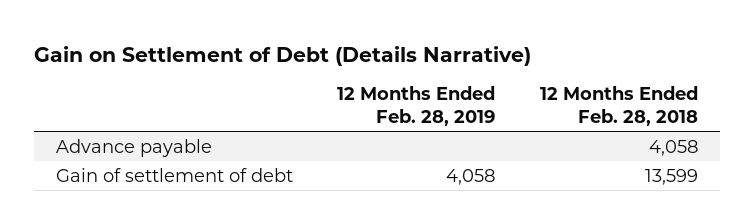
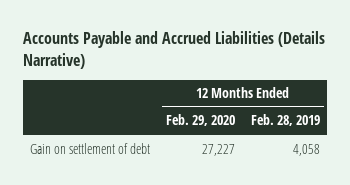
[33,45,531,66] Gain on Settlement of Debt (Details Narrative) -> [22,31,325,69] Accounts Payable and Accrued Liabilities (Details Narrative)
[539,86,698,127] 12 Months Ended Feb. 28, 2018 -> none
none -> [166,114,236,127] Feb. 29, 2020
[56,138,213,157] Advance payable -> none
[56,167,294,182] Gain of settlement of debt -> [30,142,151,154] Gain on settlement of debt

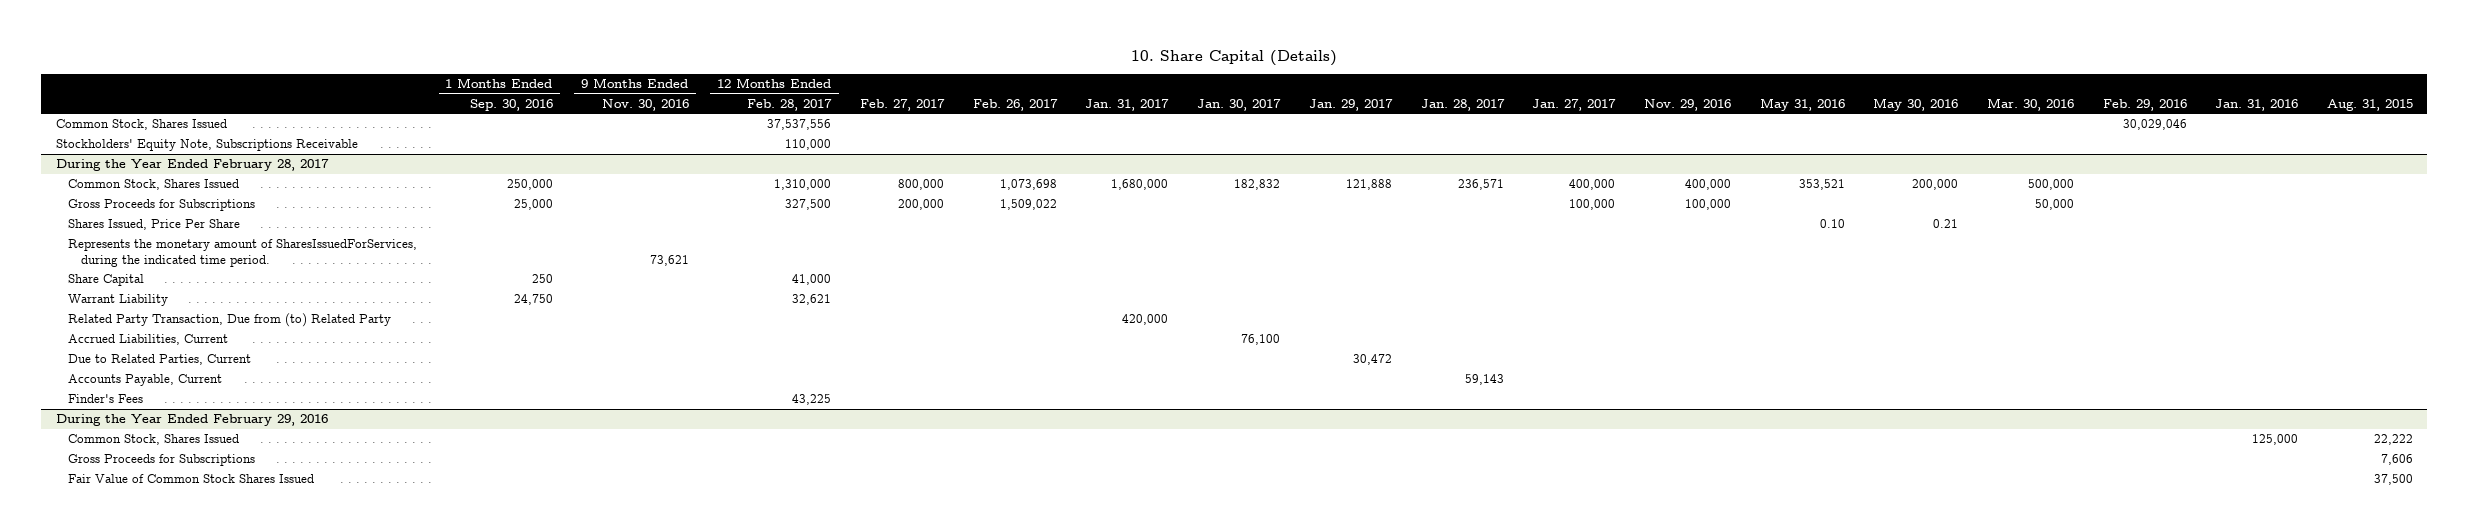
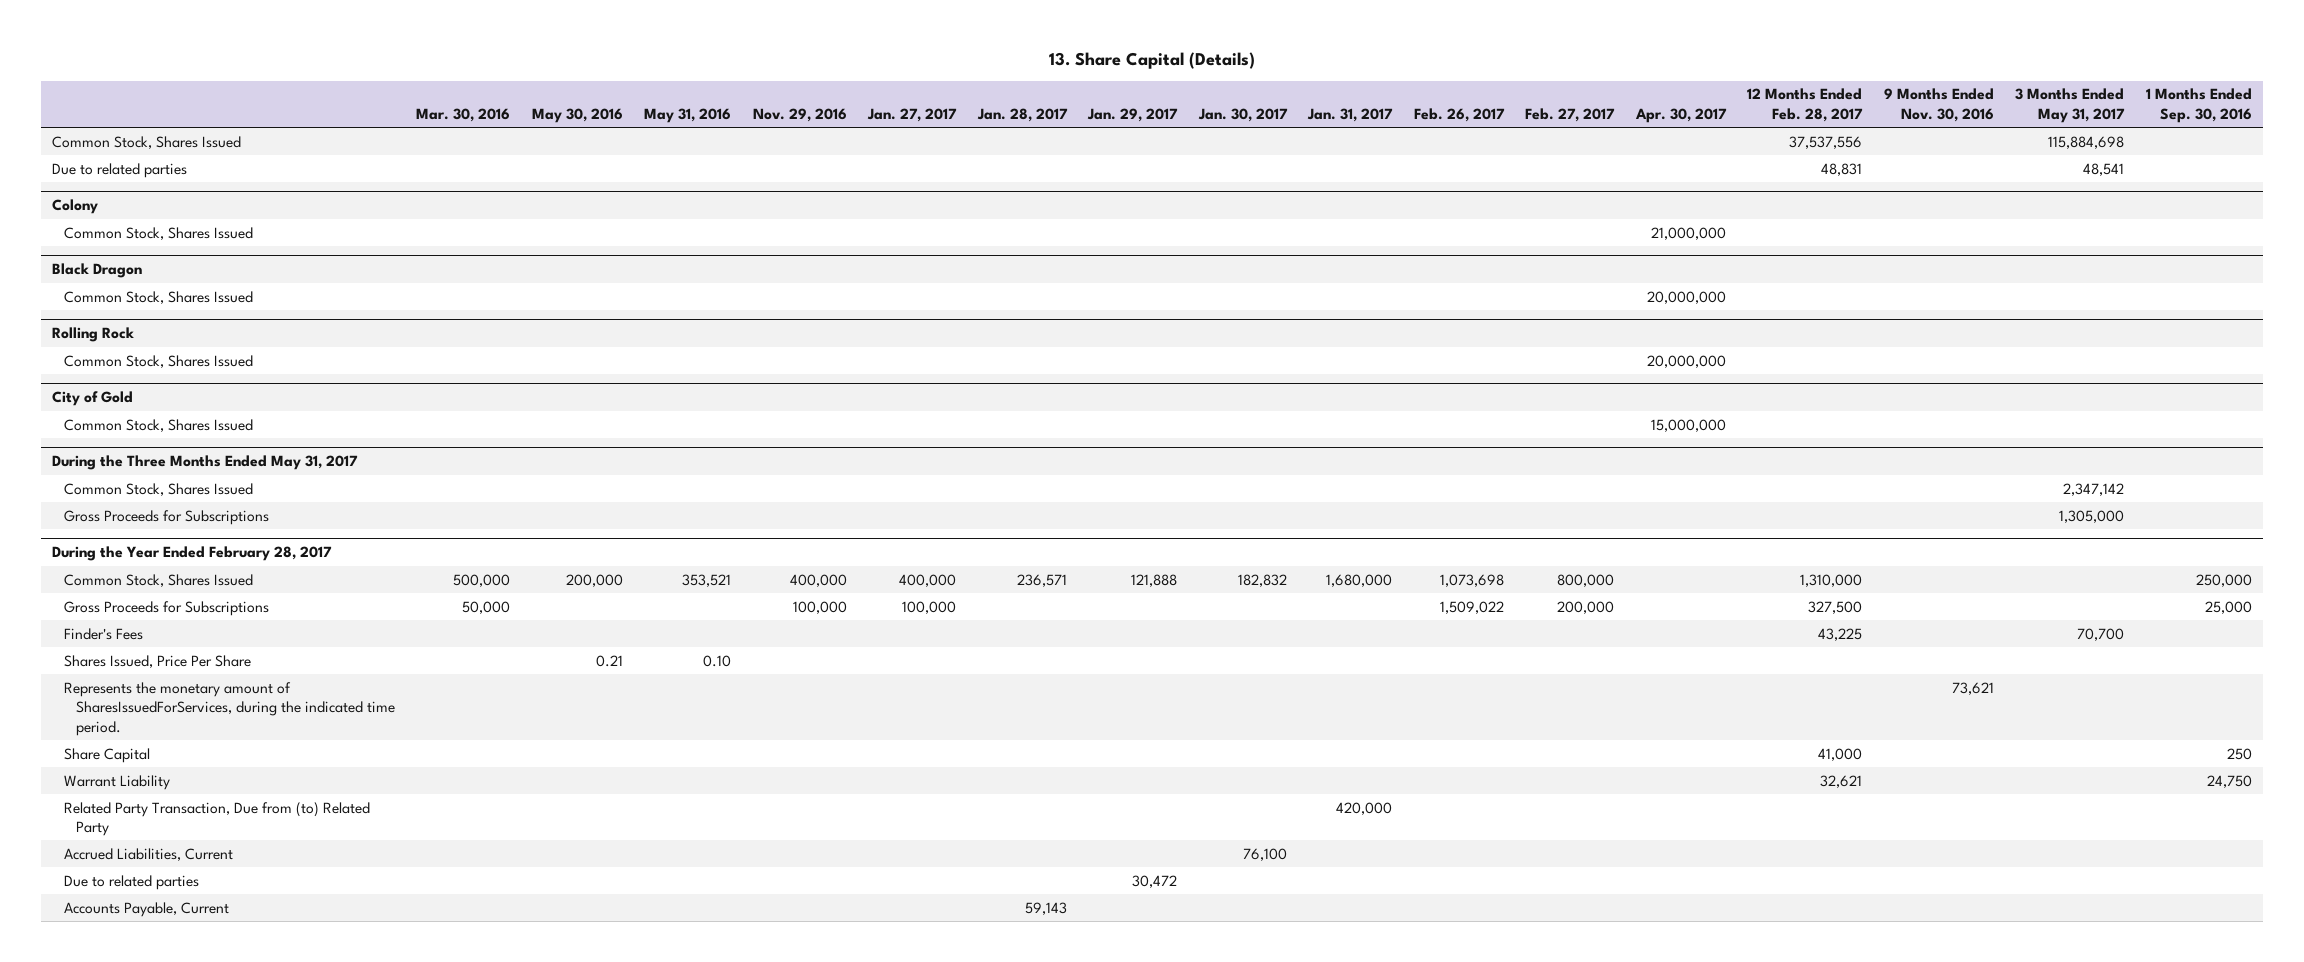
[1131,50,1338,67] 10. Share Capital (Details) -> [1048,52,1255,70] 13. Share Capital (Details)
[2102,98,2187,111] Feb. 29, 2016 -> none
[2215,98,2299,111] Jan. 31, 2016 -> none
[2327,98,2414,111] Aug. 31, 2015 -> none
none -> [1634,107,1727,123] Apr. 30, 2017
none -> [2015,88,2126,123] 3 Months Ended May 31, 2017
[55,139,358,152] Stockholders' Equity Note, Subscriptions Receivable -> none
none -> [51,162,187,178] Due to related parties
none -> [51,199,98,215] Colony
none -> [63,226,253,240] Common Stock, Shares Issued
none -> [51,263,142,279] Black Dragon
none -> [63,290,253,304] Common Stock, Shares Issued
none -> [51,327,134,343] Rolling Rock
none -> [63,354,253,368] Common Stock, Shares Issued
none -> [51,391,133,407] City of Gold
none -> [63,418,253,432] Common Stock, Shares Issued
none -> [51,455,358,471] During the Three Months Ended May 31, 2017
none -> [63,482,253,496] Common Stock, Shares Issued
none -> [63,509,269,525] Gross Proceeds for Subscriptions
[68,394,144,404] Finder's Fees -> [63,627,143,640] Finder's Fees
[68,354,252,366] Due to Related Parties, Current -> [63,874,199,890] Due to related parties
[55,414,328,427] During the Year Ended February 29, 2016 -> none
[68,434,240,446] Common Stock, Shares Issued -> none
[68,454,256,467] Gross Proceeds for Subscriptions -> none
[68,474,315,484] Fair Value of Common Stock Shares Issued -> none

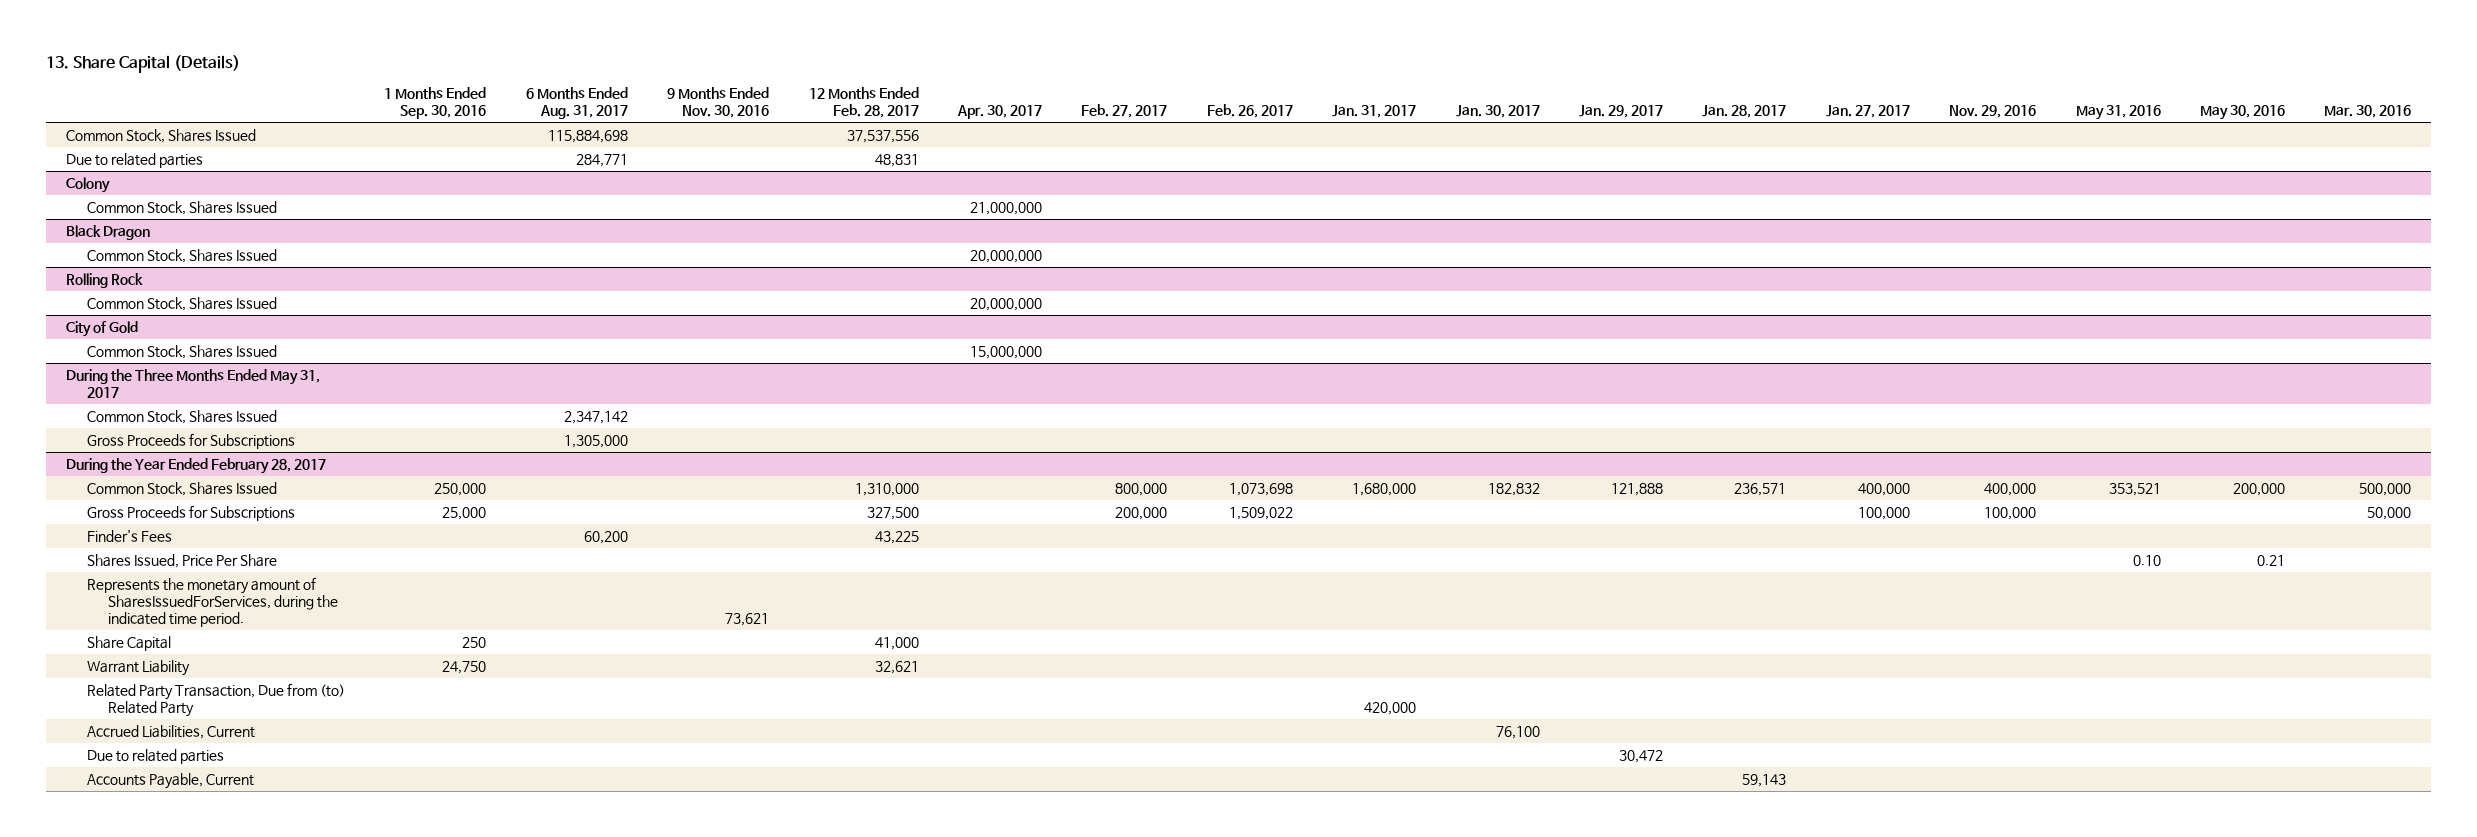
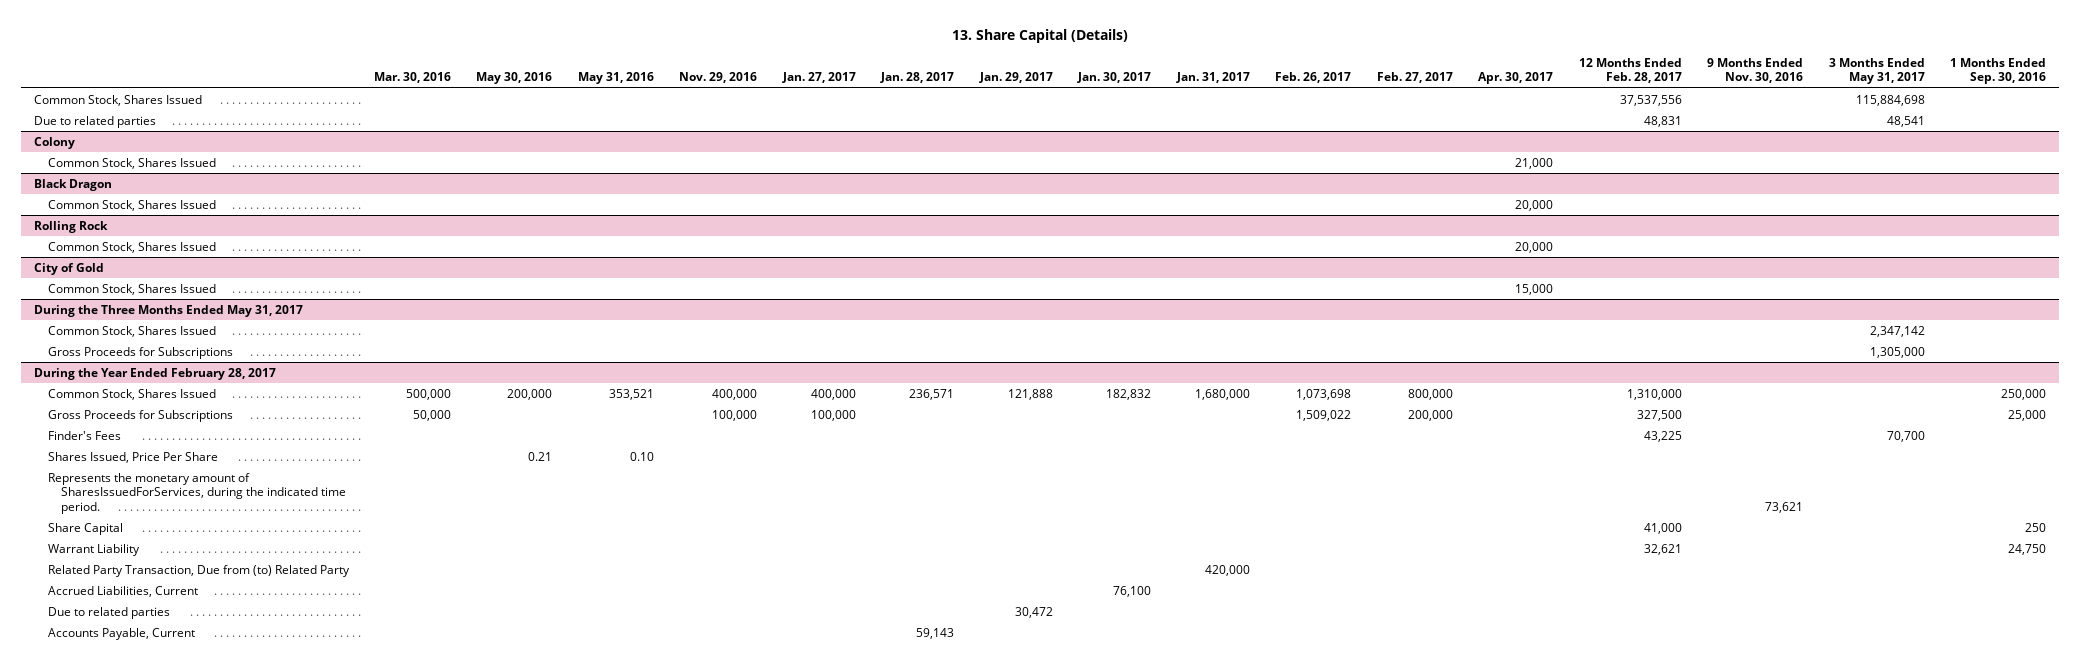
[525,87,628,120] 6 Months Ended Aug. 31, 2017 -> none
none -> [1828,57,1925,85] 3 Months Ended May 31, 2017
[969,201,1042,215] 21,000,000 -> [1515,157,1554,169] 21,000
[969,249,1042,263] 20,000,000 -> [1515,199,1554,211] 20,000
[969,297,1042,311] 20,000,000 -> [1515,241,1554,253] 20,000
[969,345,1042,359] 15,000,000 -> [1515,283,1554,295] 15,000

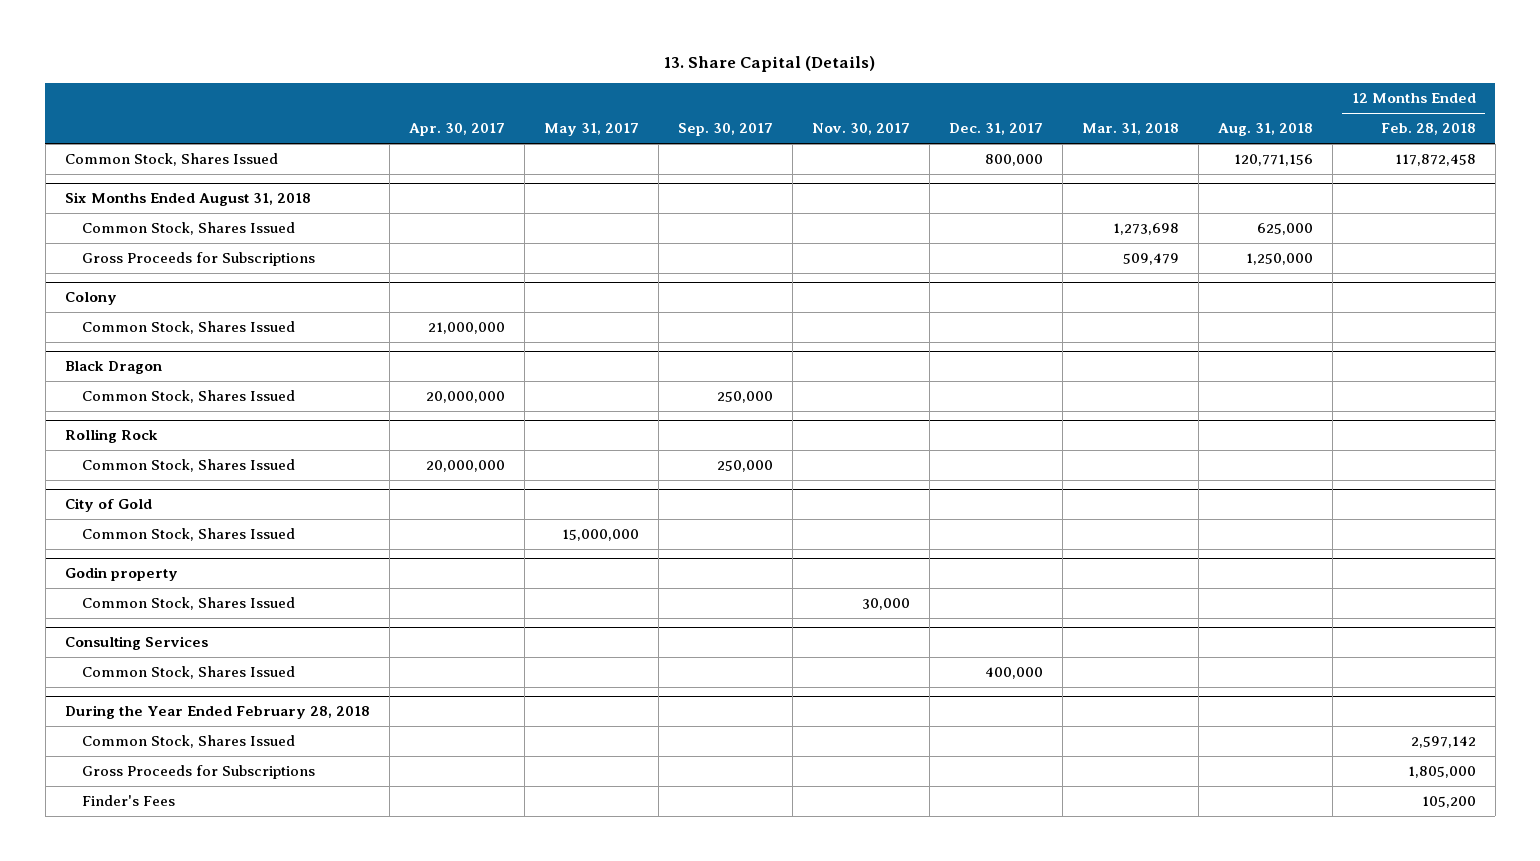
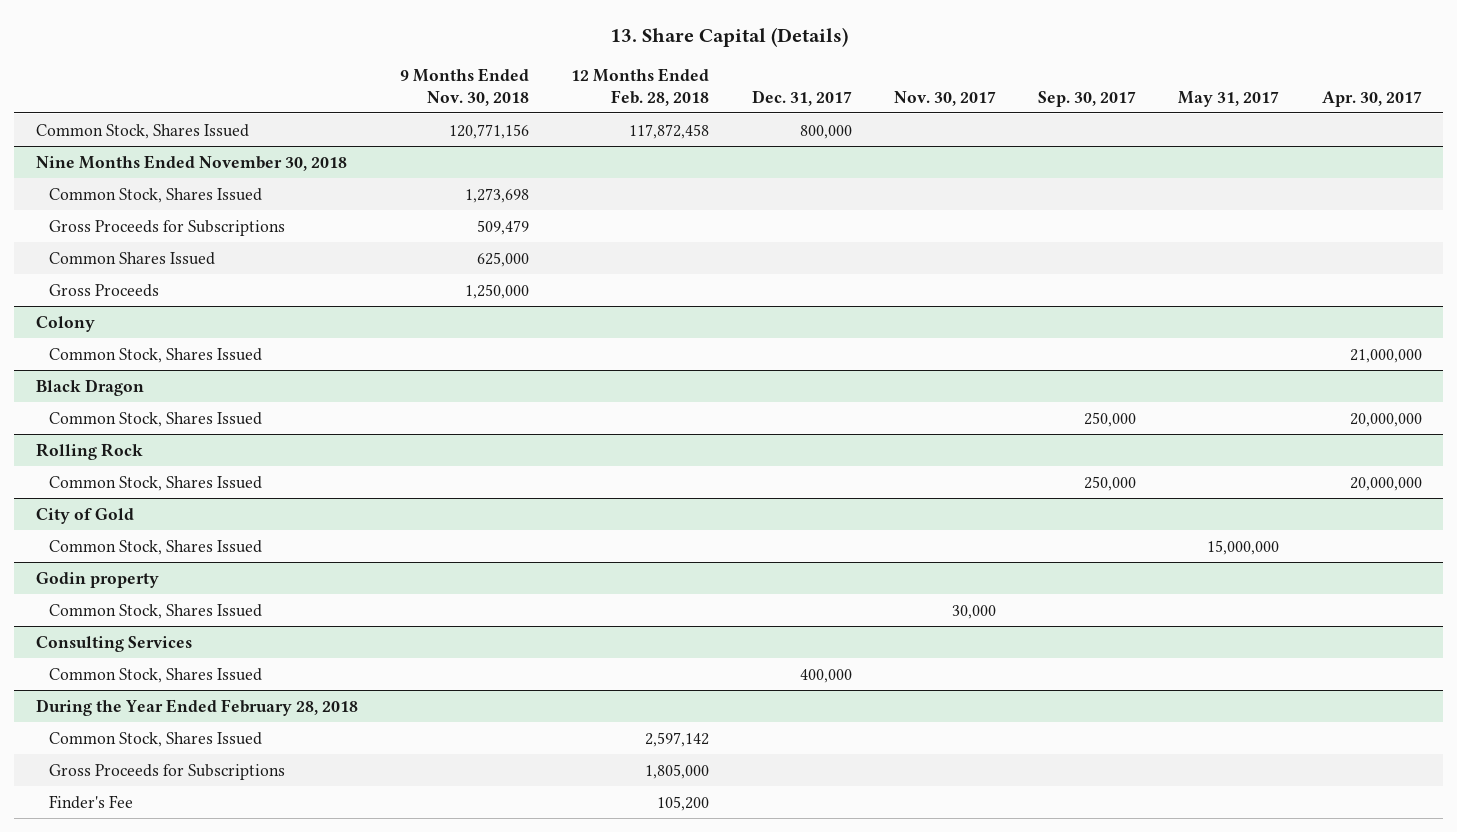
[1081,123,1179,136] Mar. 31, 2018 -> none
[1217,123,1313,137] Aug. 31, 2018 -> none
none -> [399,68,529,106] 9 Months Ended Nov. 30, 2018
[64,192,311,207] Six Months Ended August 31, 2018 -> none
[81,222,295,236] Common Stock, Shares Issued -> none
[81,252,315,267] Gross Proceeds for Subscriptions -> none
none -> [35,154,347,171] Nine Months Ended November 30, 2018
none -> [48,187,262,203] Common Stock, Shares Issued
none -> [48,219,285,236] Gross Proceeds for Subscriptions
none -> [48,251,215,265] Common Shares Issued
none -> [48,283,159,297] Gross Proceeds
[81,795,175,807] Finder's Fees -> [48,794,133,809] Finder's Fee

